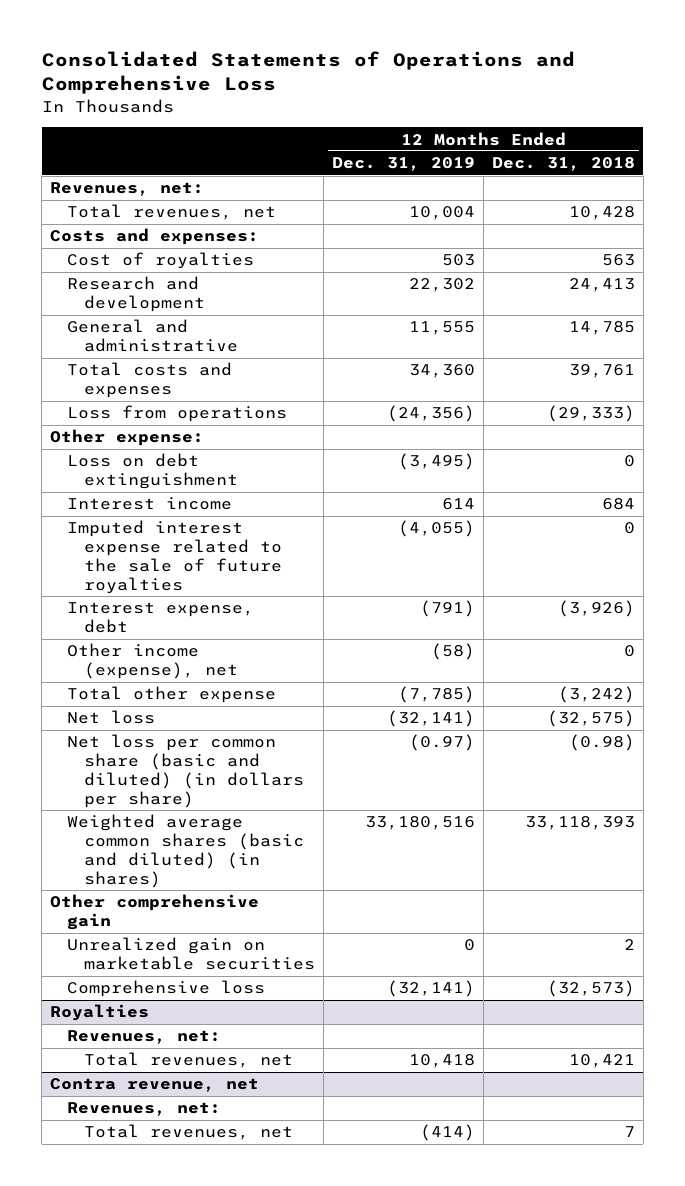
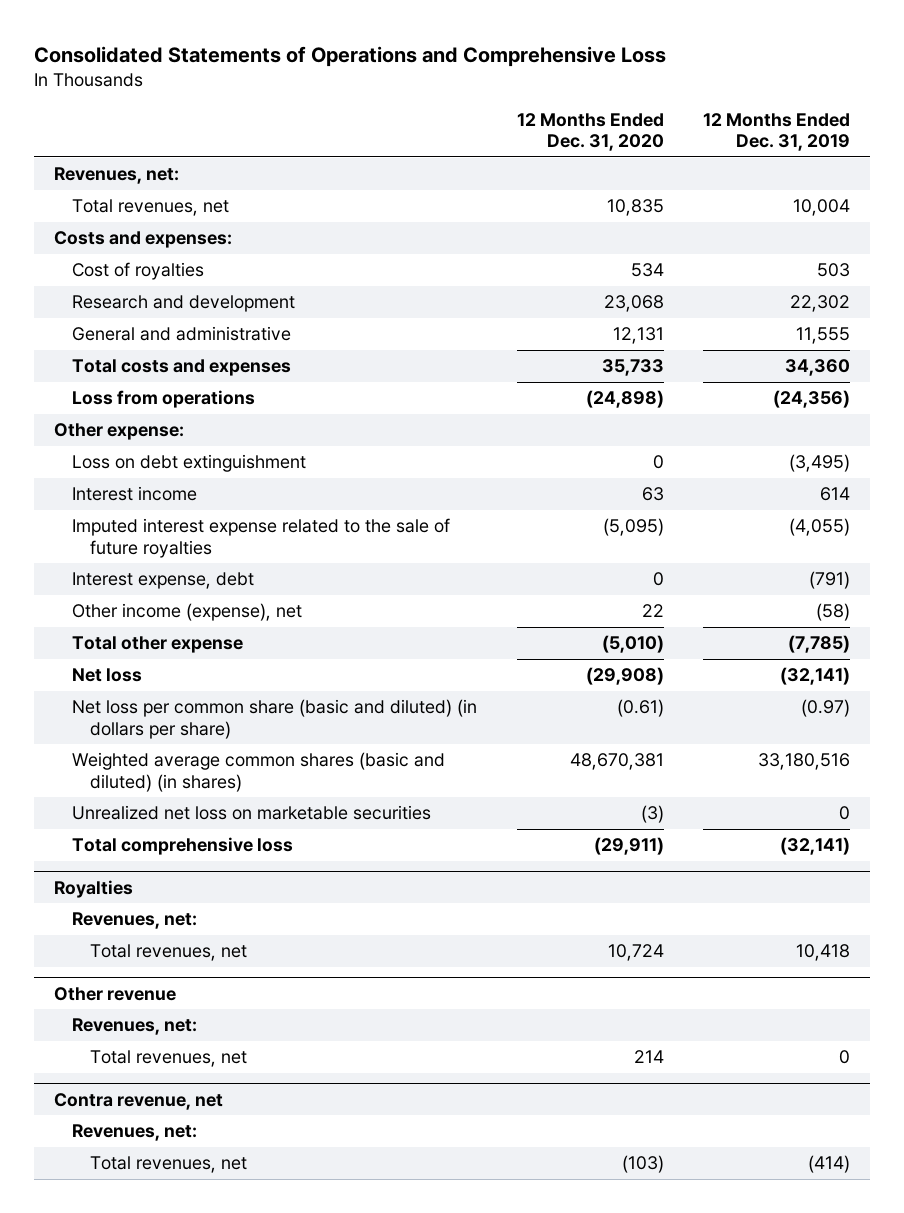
[492,157,636,172] Dec. 31, 2018 -> none
none -> [516,112,664,152] 12 Months Ended Dec. 31, 2020
[50,894,260,931] Other comprehensive gain -> none
[67,937,316,971] Unrealized gain on marketable securities -> [71,805,431,821] Unrealized net loss on marketable securities
[67,980,266,998] Comprehensive loss -> [71,837,293,856] Total comprehensive loss
none -> [54,986,177,1001] Other revenue
none -> [71,1018,197,1036] Revenues, net:
none -> [89,1050,247,1068] Total revenues, net

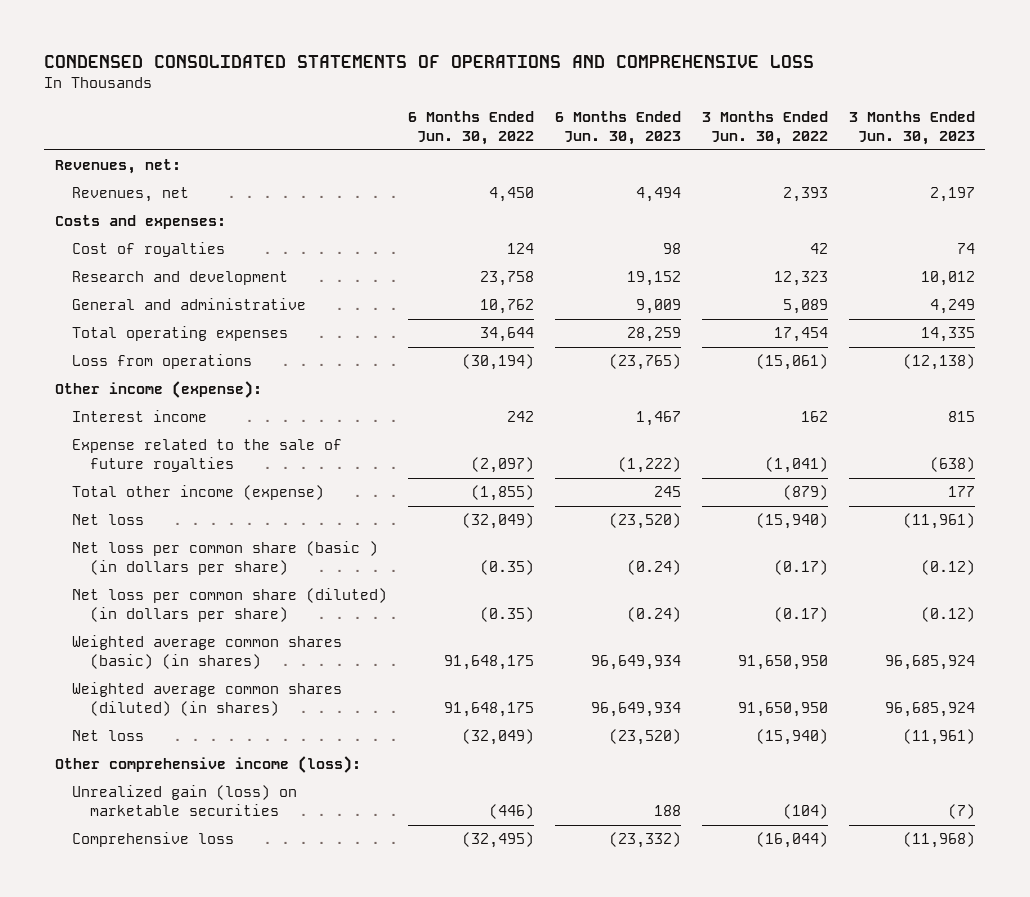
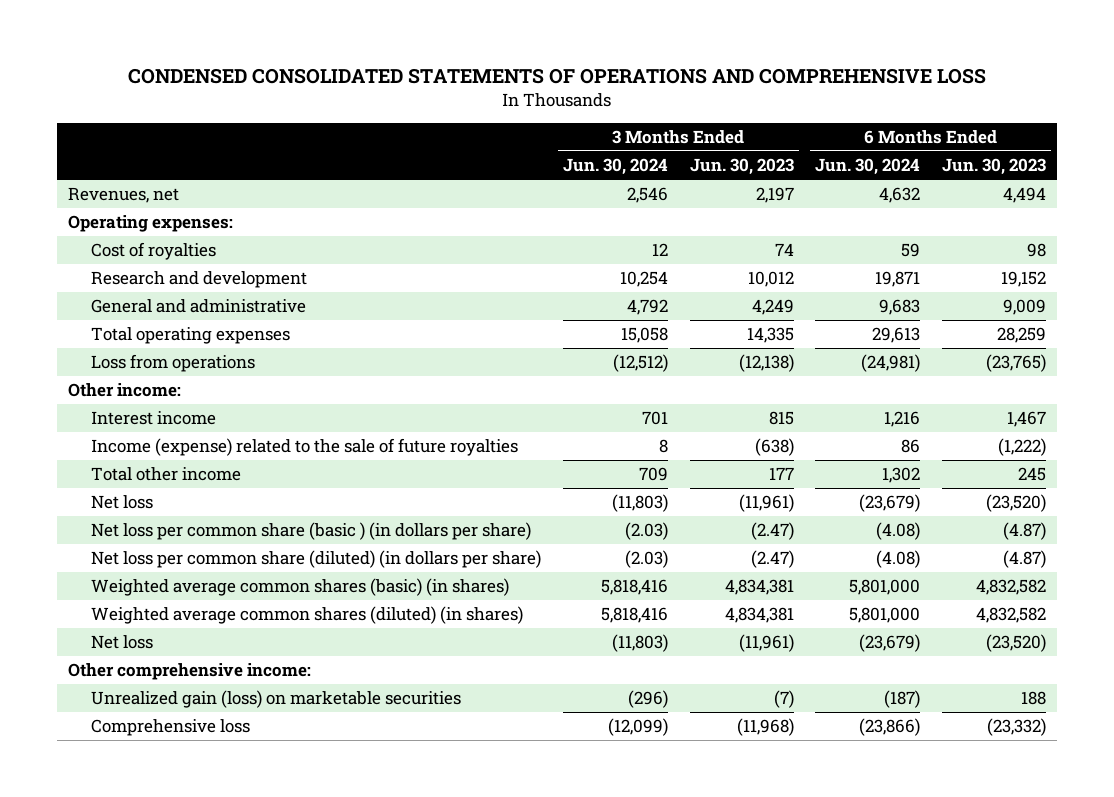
[408,111,535,145] 6 Months Ended Jun. 30, 2022 -> none
[702,111,829,145] 3 Months Ended Jun. 30, 2022 -> none
none -> [563,158,669,176] Jun. 30, 2024
none -> [815,158,921,176] Jun. 30, 2024
[54,159,181,175] Revenues, net: -> none
[54,215,226,230] Costs and expenses: -> [68,215,234,233] Operating expenses:
[54,381,262,399] Other income (expense): -> [68,383,182,398] Other income:
[72,439,343,472] Expense related to the sale of future royalties -> [91,438,519,457] Income (expense) related to the sale of future royalties
[72,485,325,501] Total other income (expense) -> [91,467,242,482] Total other income
[627,559,682,575] (0.24) -> [1003,522,1047,541] (4.87)
[920,559,975,575] (0.12) -> [750,522,794,541] (2.47)
[627,606,682,622] (0.24) -> [1003,550,1047,569] (4.87)
[920,606,975,622] (0.12) -> [750,550,794,569] (2.47)
[591,654,682,670] 96,649,934 -> [976,579,1047,596] 4,832,582
[884,654,975,670] 96,685,924 -> [724,579,794,596] 4,834,381
[591,701,682,717] 96,649,934 -> [976,607,1047,624] 4,832,582
[884,701,975,717] 96,685,924 -> [724,607,794,624] 4,834,381
[54,756,361,774] Other comprehensive income (loss): -> [68,663,312,681] Other comprehensive income:

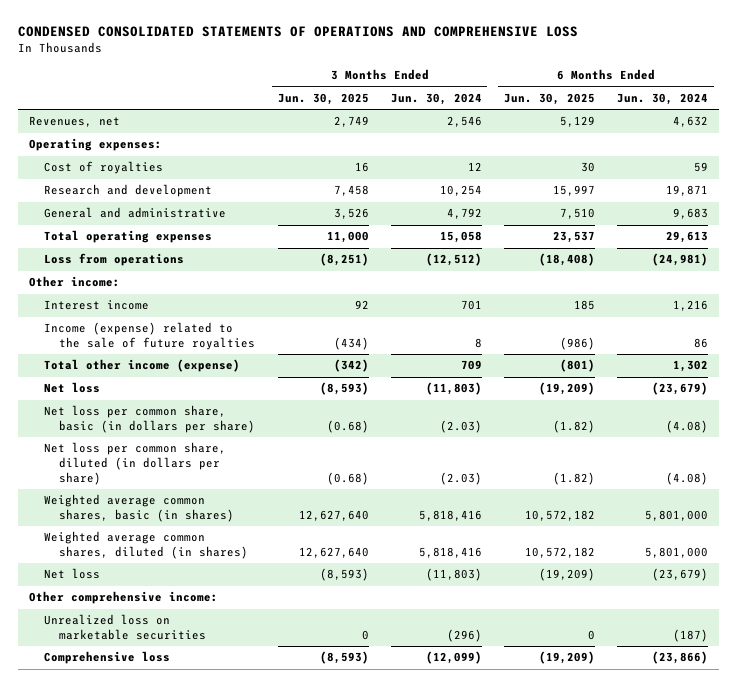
[689,158,794,176] Jun. 30, 2023 -> none
[942,158,1047,176] Jun. 30, 2023 -> none
none -> [277,92,369,105] Jun. 30, 2025
none -> [504,92,596,105] Jun. 30, 2025
[91,467,242,482] Total other income -> [44,359,241,373] Total other income (expense)
[91,522,532,541] Net loss per common share (basic ) (in dollars per share) -> [44,405,256,434] Net loss per common share, basic (in dollars per share)
[91,550,542,569] Net loss per common share (diluted) (in dollars per share) -> [44,442,227,485] Net loss per common share, diluted (in dollars per share)
[91,578,510,597] Weighted average common shares (basic) (in shares) -> [44,494,235,523] Weighted average common shares, basic (in shares)
[91,606,524,625] Weighted average common shares (diluted) (in shares) -> [44,531,249,560] Weighted average common shares, diluted (in shares)
[91,690,462,709] Unrealized gain (loss) on marketable securities -> [44,614,207,641] Unrealized loss on marketable securities

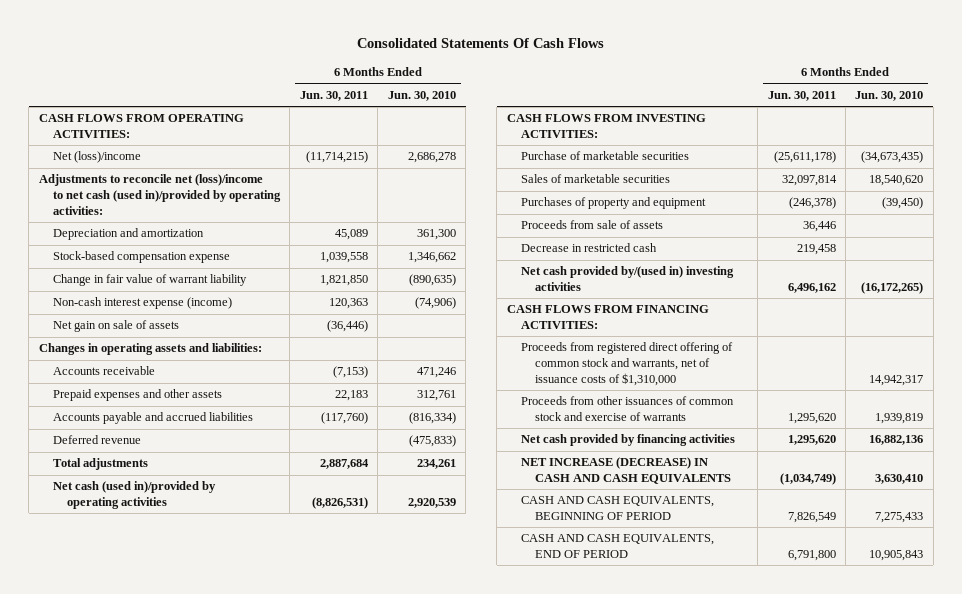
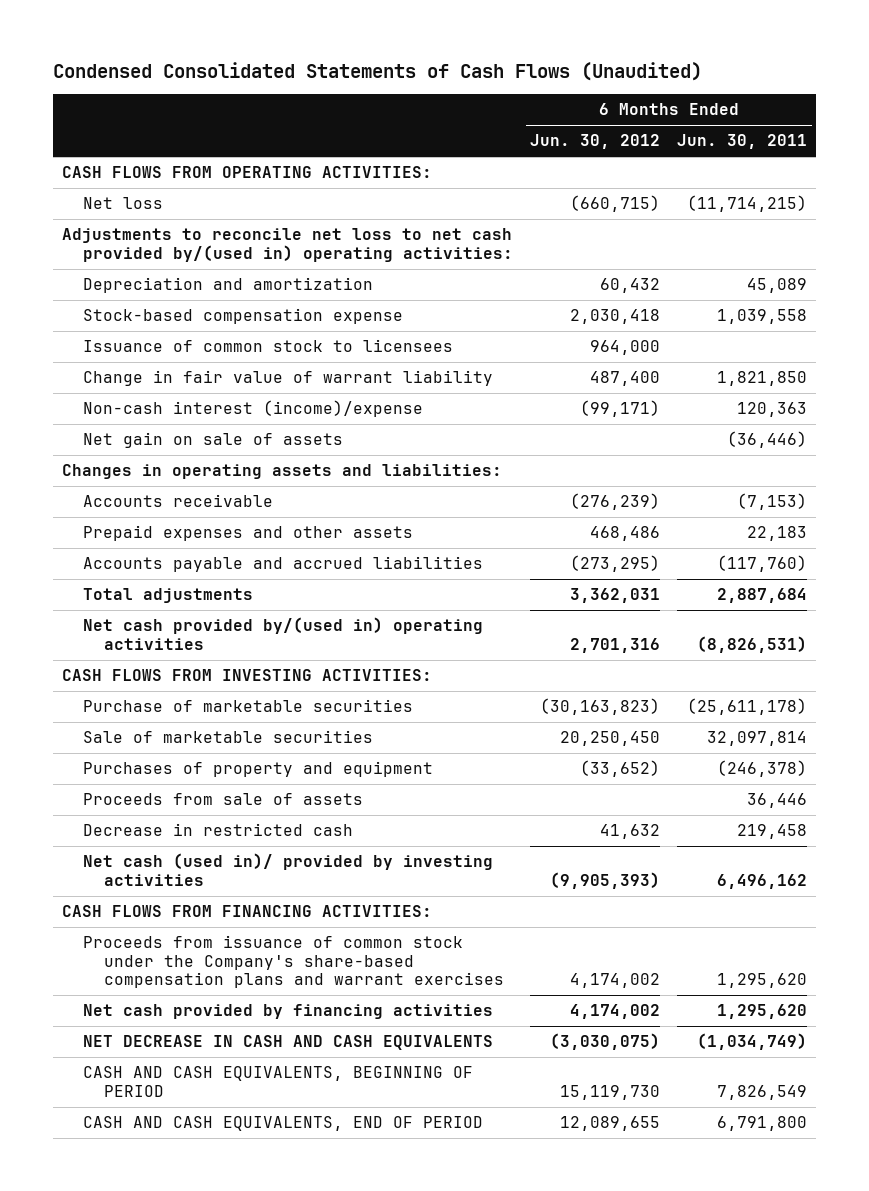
[357,38,605,49] Consolidated Statements Of Cash Flows -> [52,61,702,81] Condensed Consolidated Statements of Cash Flows (Unaudited)
[387,90,456,101] Jun. 30, 2010 -> none
none -> [529,134,660,150] Jun. 30, 2012
[52,151,141,164] Net (loss)/income -> [82,197,163,210] Net loss
[38,174,281,216] Adjustments to reconcile net (loss)/income to net cash (used in)/provided by operating activities: -> [61,228,513,262] Adjustments to reconcile net loss to net cash provided by/(used in) operating activities:
none -> [82,339,453,353] Issuance of common stock to licensees
[52,297,232,310] Non-cash interest expense (income) -> [82,400,423,418] Non-cash interest (income)/expense
[52,435,141,445] Deferred revenue -> none
[52,481,216,510] Net cash (used in)/provided by operating activities -> [82,617,483,650] Net cash provided by/(used in) operating activities
[520,174,670,184] Sales of marketable securities -> [82,730,373,744] Sale of marketable securities
[520,266,734,292] Net cash provided by/(used in) investing activities -> [82,853,493,886] Net cash (used in)/ provided by investing activities
[520,342,733,387] Proceeds from registered direct offering of common stock and warrants, net of issuance costs of $1,310,000 -> none
[520,396,734,422] Proceeds from other issuances of common stock and exercise of warrants -> [82,935,504,989] Proceeds from issuance of common stock under the Company's share-based compensation plans and warrant exercises
[520,457,731,485] NET INCREASE (DECREASE) IN CASH AND CASH EQUIVALENTS -> [82,1035,493,1051] NET DECREASE IN CASH AND CASH EQUIVALENTS

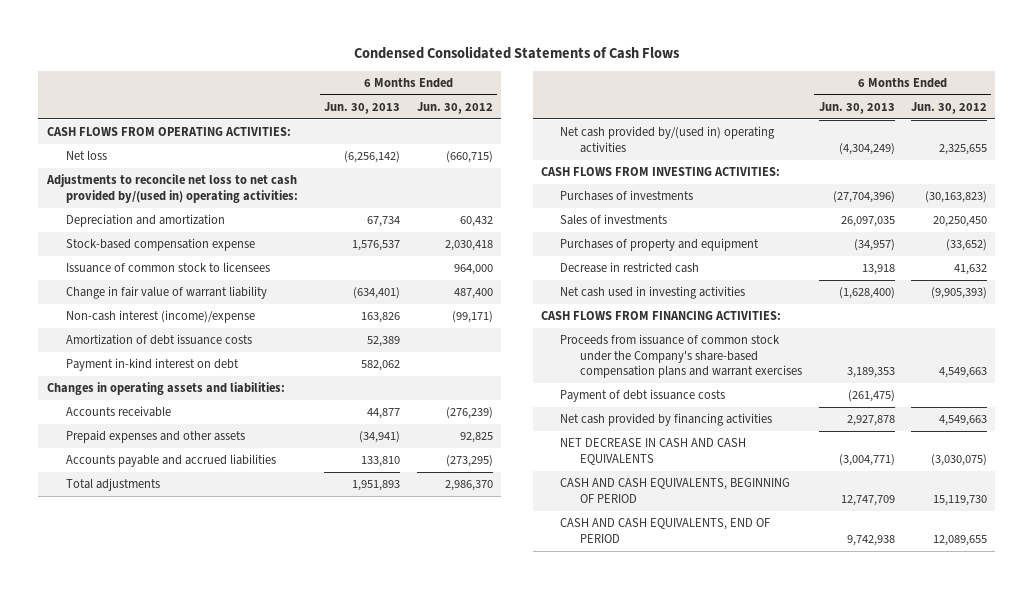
[52,61,702,81] Condensed Consolidated Statements of Cash Flows (Unaudited) -> [353,45,680,59] Condensed Consolidated Statements of Cash Flows
[677,134,808,150] Jun. 30, 2011 -> none
none -> [324,102,401,115] Jun. 30, 2013
[82,432,343,449] Net gain on sale of assets -> none
none -> [66,334,253,346] Amortization of debt issuance costs
none -> [66,358,240,372] Payment in-kind interest on debt
[589,526,660,542] 468,486 -> [459,432,493,444] 92,825
[569,588,660,604] 3,362,031 -> [444,480,493,492] 2,986,370
[569,637,660,653] 2,701,316 -> [938,143,987,155] 2,325,655
[82,699,413,713] Purchase of marketable securities -> [560,190,694,202] Purchases of investments
[82,730,373,744] Sale of marketable securities -> [560,214,668,226] Sales of investments
[82,793,363,806] Proceeds from sale of assets -> none
[82,853,493,886] Net cash (used in)/ provided by investing activities -> [560,286,746,300] Net cash used in investing activities
[569,973,660,989] 4,174,002 -> [938,366,987,378] 4,549,663
none -> [560,389,726,403] Payment of debt issuance costs
[569,1004,660,1020] 4,174,002 -> [938,415,987,427] 4,549,663

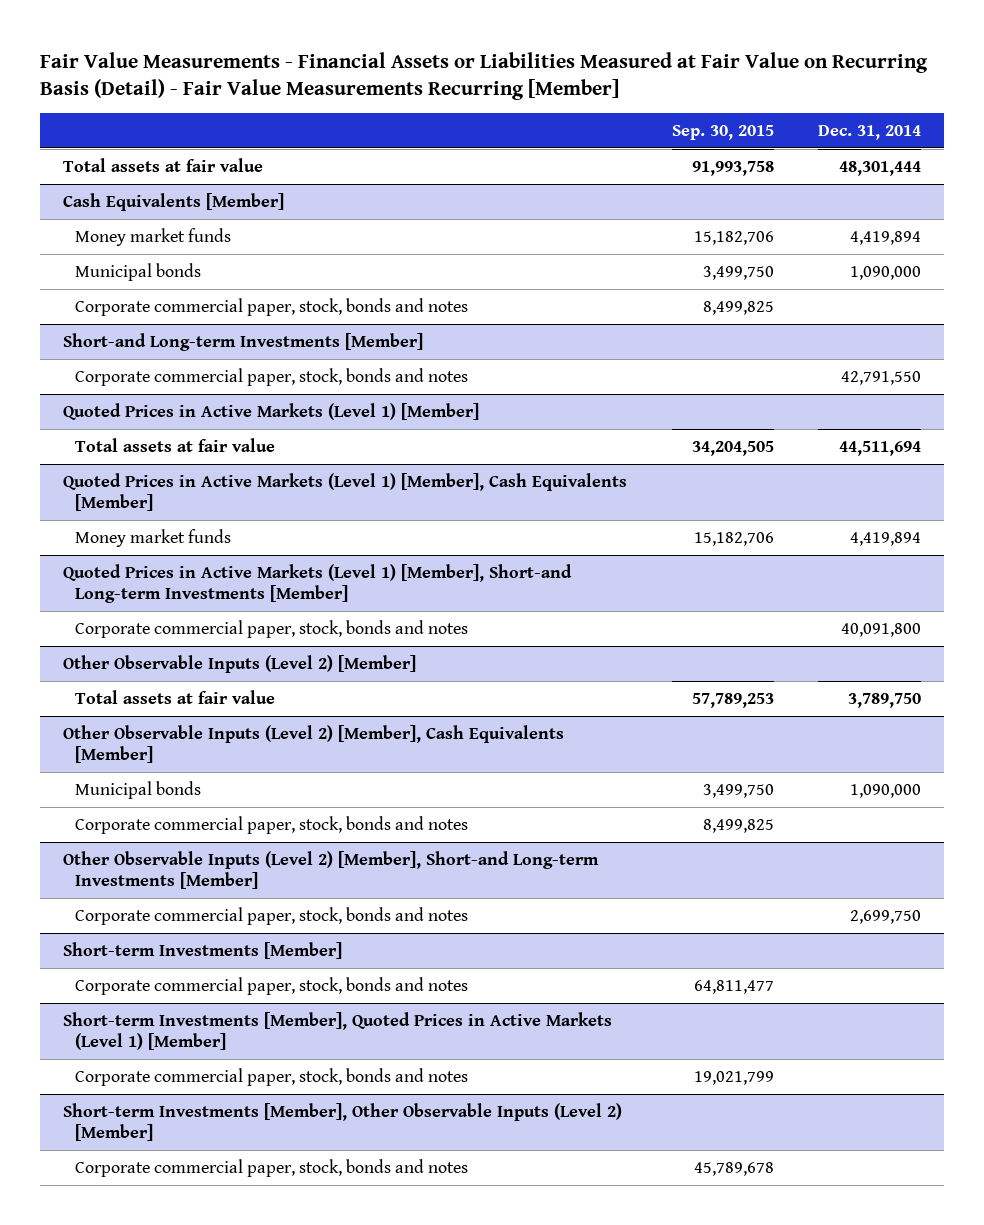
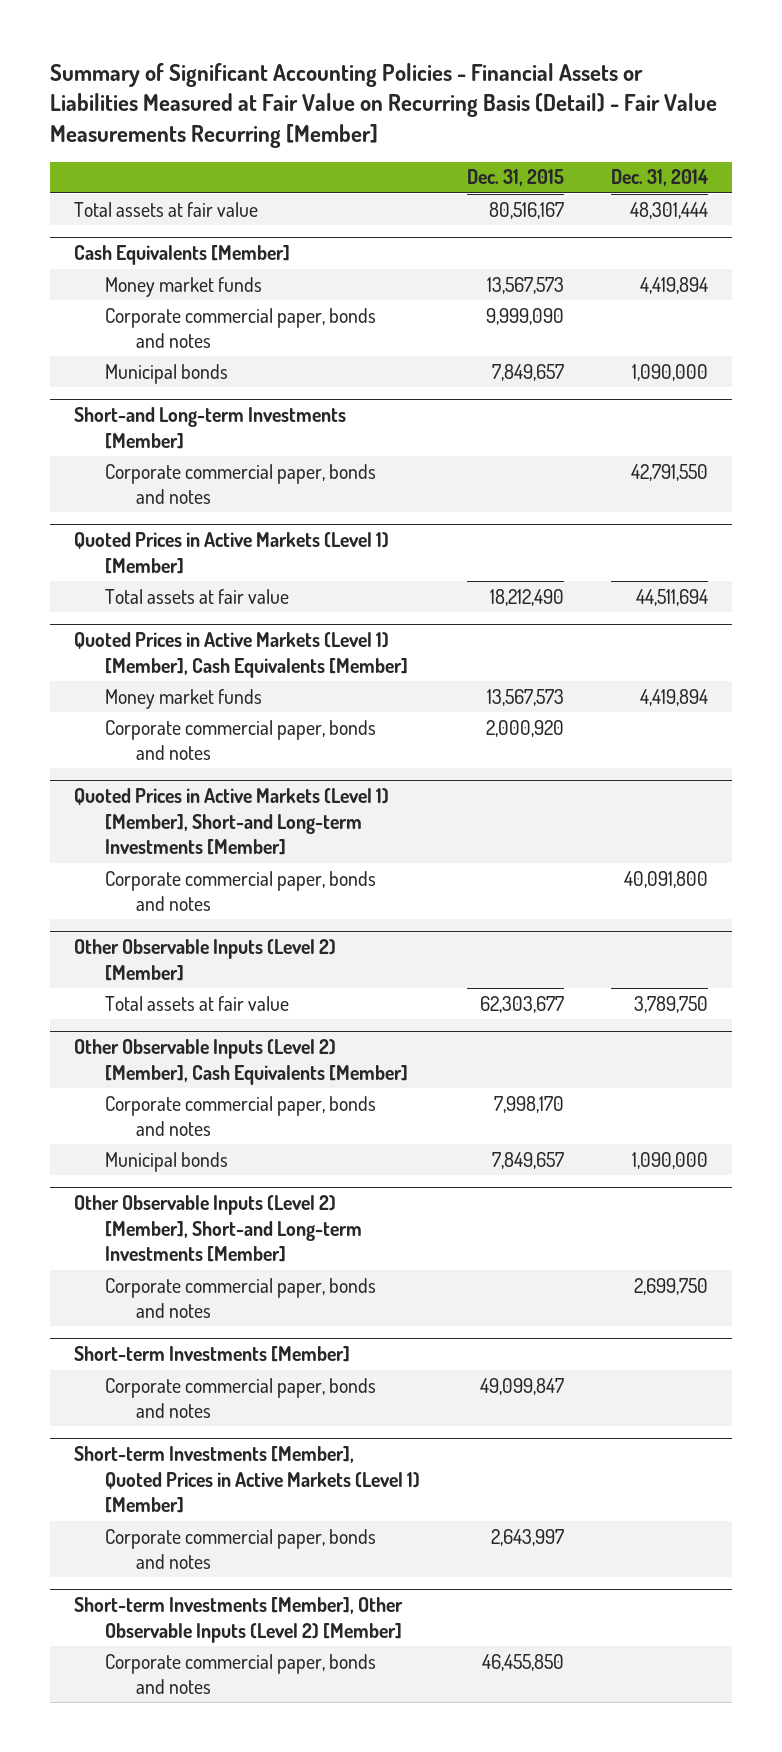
[40,51,929,101] Fair Value Measurements - Financial Assets or Liabilities Measured at Fair Value on Recurring Basis (Detail) - Fair Value Measurements Recurring [Member] -> [49,62,717,148] Summary of Significant Accounting Policies - Financial Assets or Liabilities Measured at Fair Value on Recurring Basis (Detail) - Fair Value Measurements Recurring [Member]
[671,124,774,140] Sep. 30, 2015 -> none
none -> [466,169,564,187] Dec. 31, 2015
none -> [104,307,376,349] Corporate commercial paper, bonds and notes
[75,297,469,316] Corporate commercial paper, stock, bonds and notes -> none
[75,367,469,386] Corporate commercial paper, stock, bonds and notes -> [104,463,376,505] Corporate commercial paper, bonds and notes
none -> [104,719,376,761] Corporate commercial paper, bonds and notes
[75,619,469,638] Corporate commercial paper, stock, bonds and notes -> [104,870,376,912] Corporate commercial paper, bonds and notes
none -> [104,1095,376,1137] Corporate commercial paper, bonds and notes
[75,815,469,834] Corporate commercial paper, stock, bonds and notes -> none
[75,906,469,925] Corporate commercial paper, stock, bonds and notes -> [104,1277,376,1319] Corporate commercial paper, bonds and notes
[75,976,469,995] Corporate commercial paper, stock, bonds and notes -> [104,1377,376,1419] Corporate commercial paper, bonds and notes
[75,1067,469,1086] Corporate commercial paper, stock, bonds and notes -> [104,1528,376,1570] Corporate commercial paper, bonds and notes
[75,1158,469,1177] Corporate commercial paper, stock, bonds and notes -> [104,1653,376,1695] Corporate commercial paper, bonds and notes

